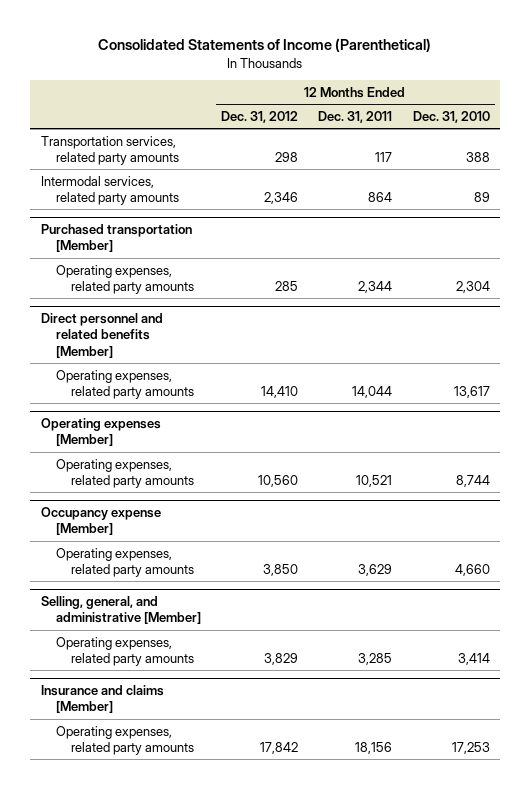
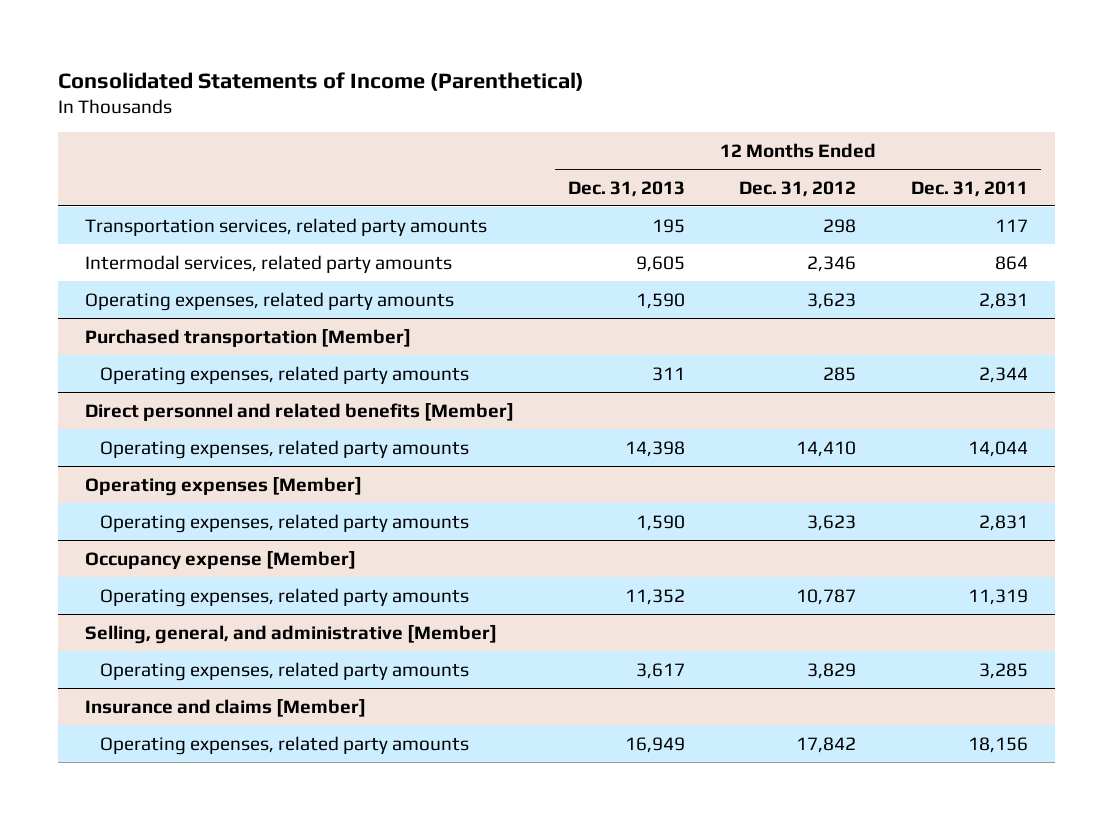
[412,110,490,123] Dec. 31, 2010 -> none
none -> [568,180,686,197] Dec. 31, 2013
none -> [85,291,455,311] Operating expenses, related party amounts
[258,475,299,488] 10,560 -> [807,514,857,531] 3,623
[356,475,393,488] 10,521 -> [978,514,1028,531] 2,831
[263,564,299,577] 3,850 -> [796,588,857,605] 10,787
[358,564,393,577] 3,629 -> [967,588,1028,605] 11,319

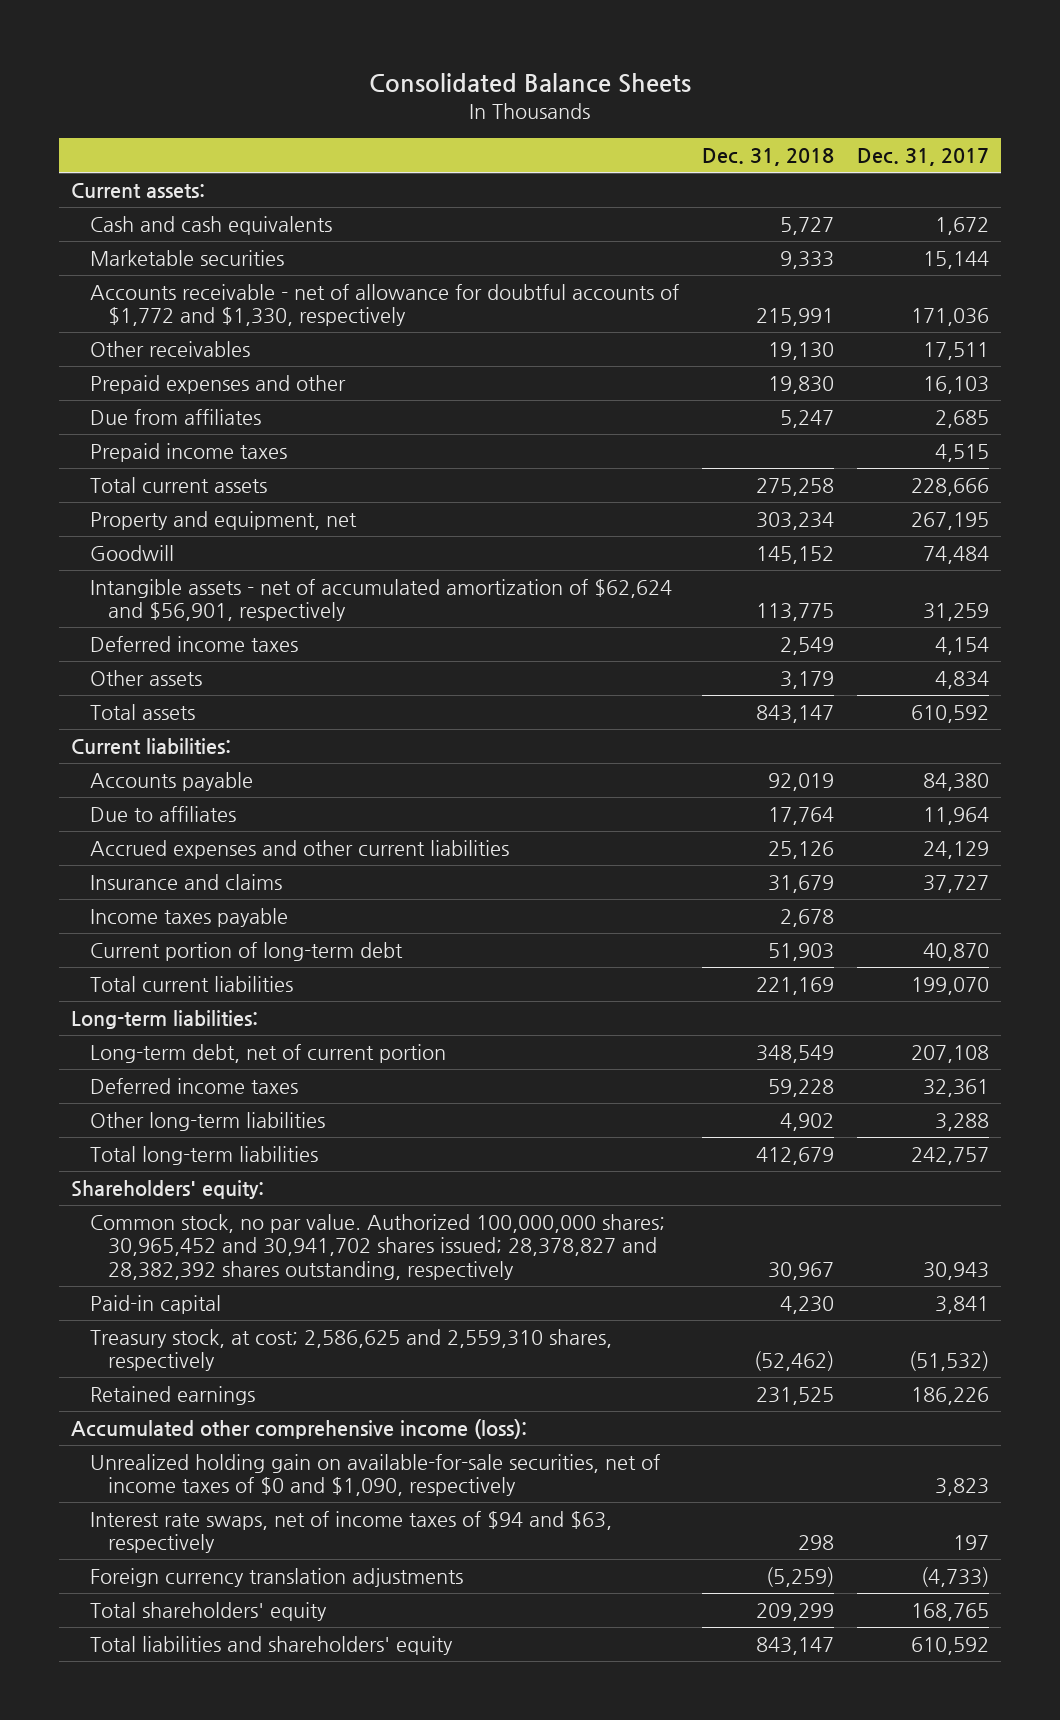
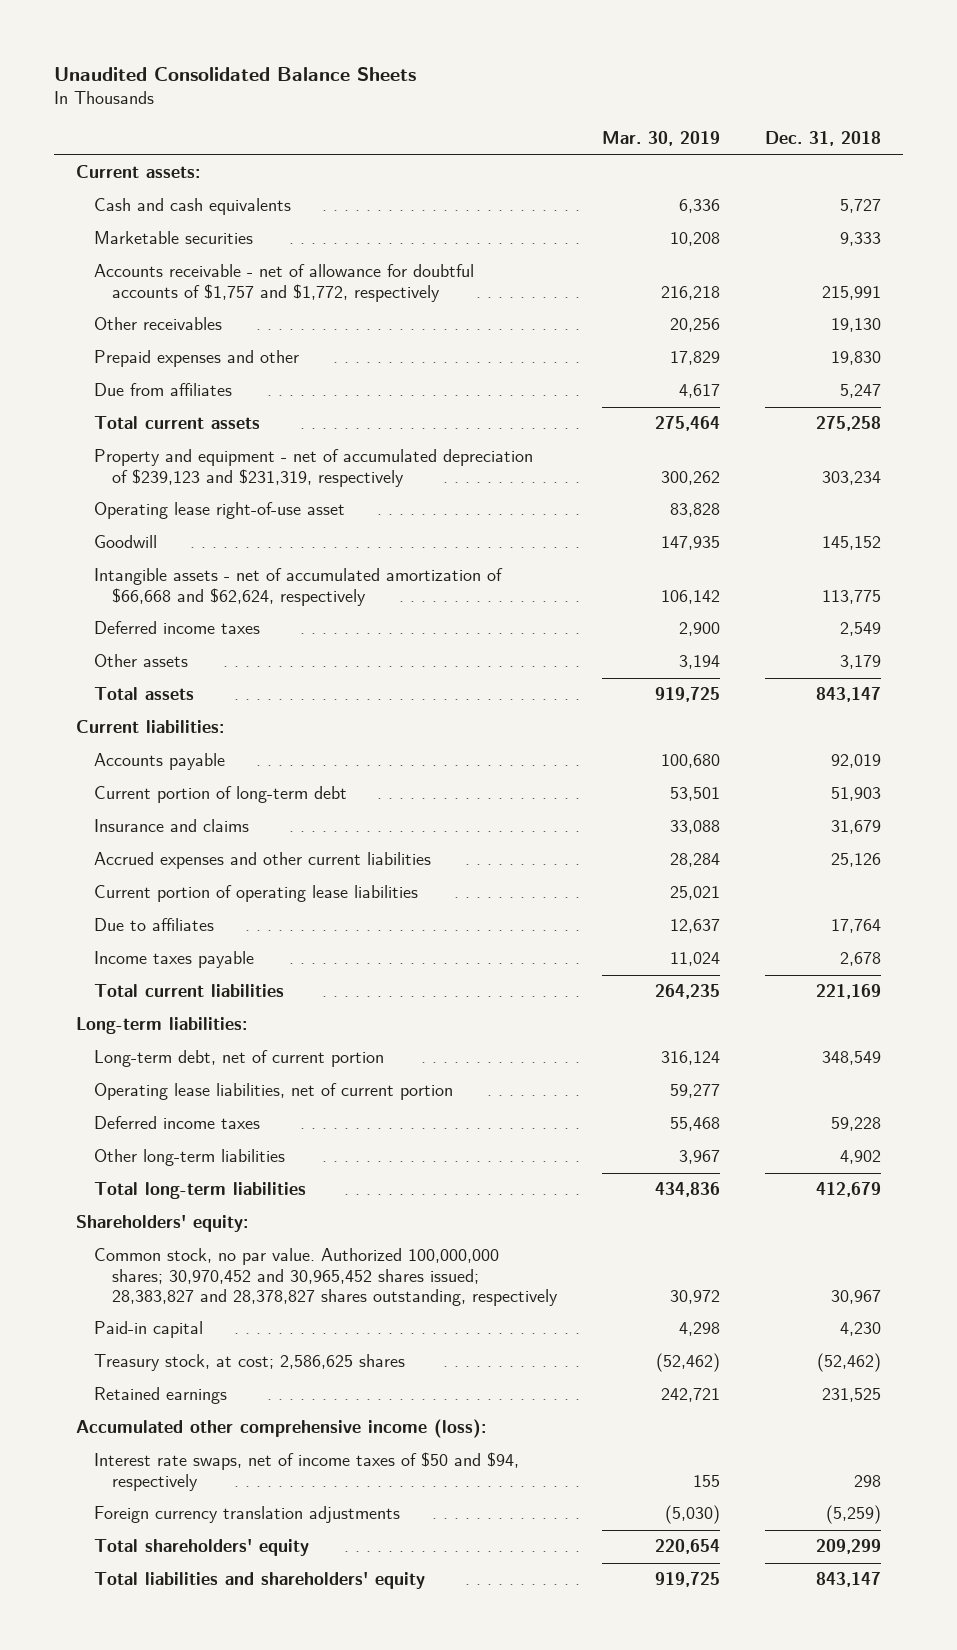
[368,72,691,93] Consolidated Balance Sheets -> [54,67,417,82] Unaudited Consolidated Balance Sheets
[857,148,990,167] Dec. 31, 2017 -> none
none -> [601,131,720,147] Mar. 30, 2019
[89,284,679,327] Accounts receivable - net of allowance for doubtful accounts of $1,772 and $1,330, respectively -> [94,264,475,302] Accounts receivable - net of allowance for doubtful accounts of $1,757 and $1,772, respectively
[89,443,287,463] Prepaid income taxes -> none
[89,511,357,531] Property and equipment, net -> [94,449,534,487] Property and equipment - net of accumulated depreciation of $239,123 and $231,319, respectively
none -> [94,502,346,520] Operating lease right-of-use asset
[89,579,672,622] Intangible assets - net of accumulated amortization of $62,624 and $56,901, respectively -> [94,568,504,606] Intangible assets - net of accumulated amortization of $66,668 and $62,624, respectively
[89,942,403,962] Current portion of long-term debt -> [94,786,348,804] Current portion of long-term debt
[89,840,509,860] Accrued expenses and other current liabilities -> [94,852,432,870] Accrued expenses and other current liabilities
none -> [94,885,419,903] Current portion of operating lease liabilities
[89,806,236,823] Due to affiliates -> [94,918,215,932] Due to affiliates
none -> [94,1083,454,1101] Operating lease liabilities, net of current portion
[89,1214,665,1280] Common stock, no par value. Authorized 100,000,000 shares; 30,965,452 and 30,941,702 shares issued; 28,378,827 and 28,382,392 shares outstanding, respectively -> [94,1248,559,1306] Common stock, no par value. Authorized 100,000,000 shares; 30,970,452 and 30,965,452 shares issued; 28,383,827 and 28,378,827 shares outstanding, respectively
[89,1329,612,1372] Treasury stock, at cost; 2,586,625 and 2,559,310 shares, respectively -> [94,1354,406,1372] Treasury stock, at cost; 2,586,625 shares
[89,1454,660,1497] Unrealized holding gain on available-for-sale securities, net of income taxes of $0 and $1,090, respectively -> none
[89,1511,612,1554] Interest rate swaps, net of income taxes of $94 and $63, respectively -> [94,1452,520,1491] Interest rate swaps, net of income taxes of $50 and $94, respectively

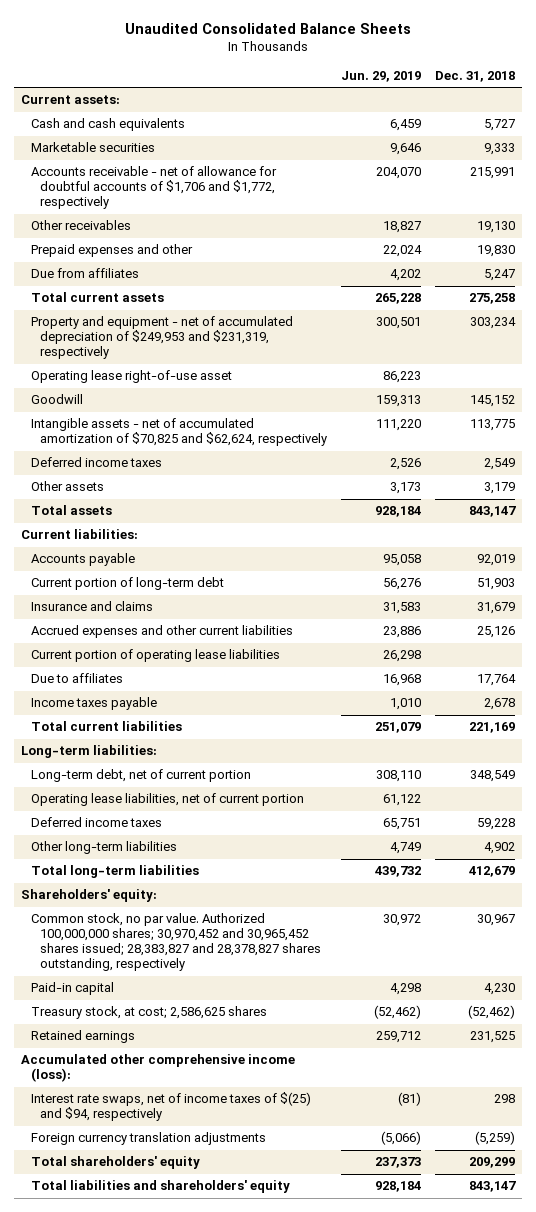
[601,131,720,147] Mar. 30, 2019 -> none
none -> [341,71,422,83] Jun. 29, 2019
[94,264,475,302] Accounts receivable - net of allowance for doubtful accounts of $1,757 and $1,772, respectively -> [30,166,277,210] Accounts receivable - net of allowance for doubtful accounts of $1,706 and $1,772, respectively
[94,449,534,487] Property and equipment - net of accumulated depreciation of $239,123 and $231,319, respectively -> [30,316,293,360] Property and equipment - net of accumulated depreciation of $249,953 and $231,319, respectively
[94,568,504,606] Intangible assets - net of accumulated amortization of $66,668 and $62,624, respectively -> [30,418,328,447] Intangible assets - net of accumulated amortization of $70,825 and $62,624, respectively
[94,1452,520,1491] Interest rate swaps, net of income taxes of $50 and $94, respectively -> [30,1092,311,1122] Interest rate swaps, net of income taxes of $(25) and $94, respectively

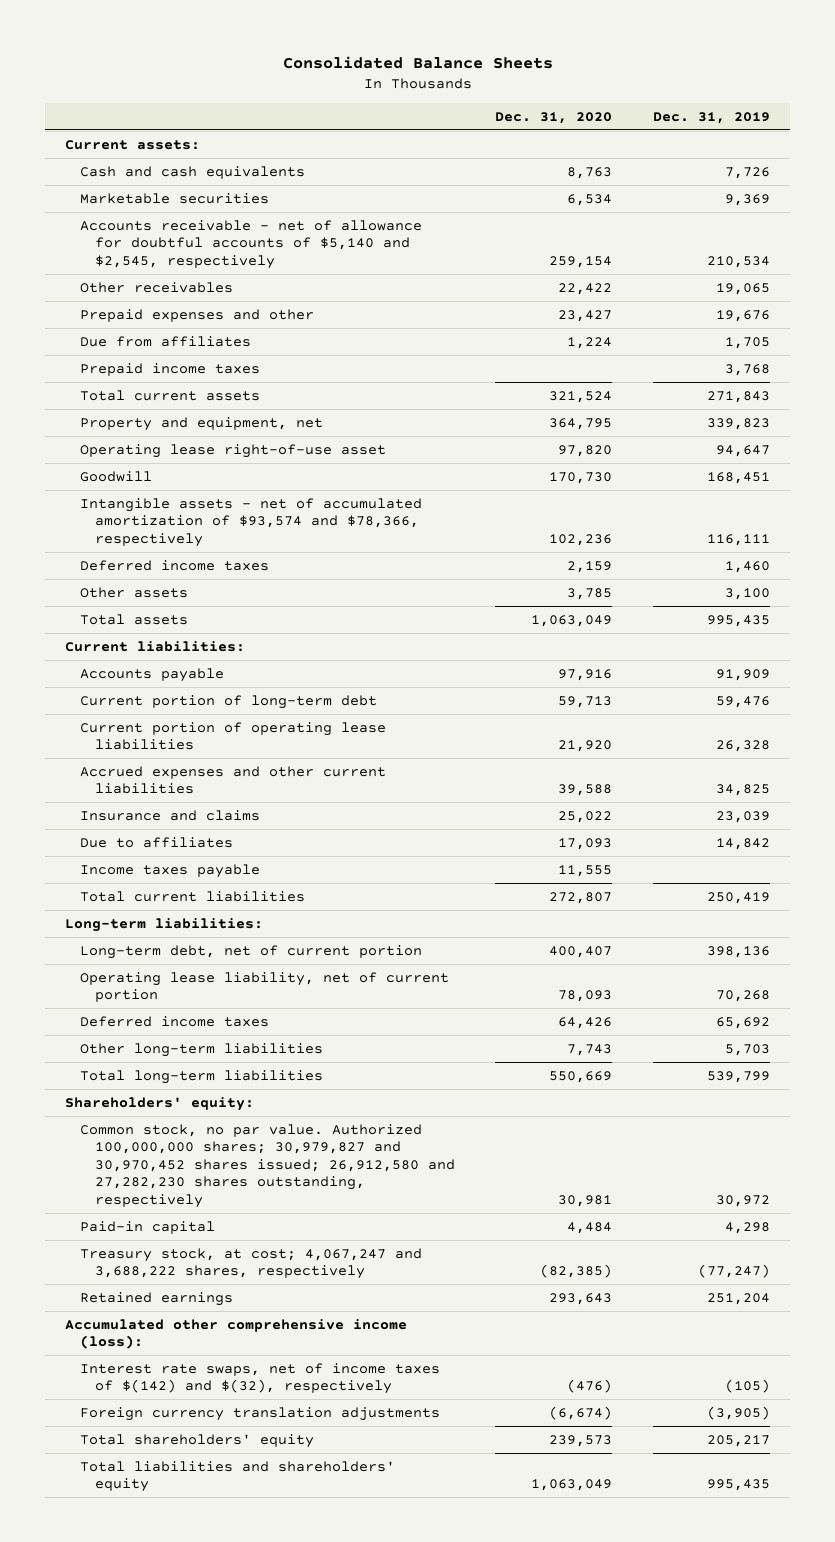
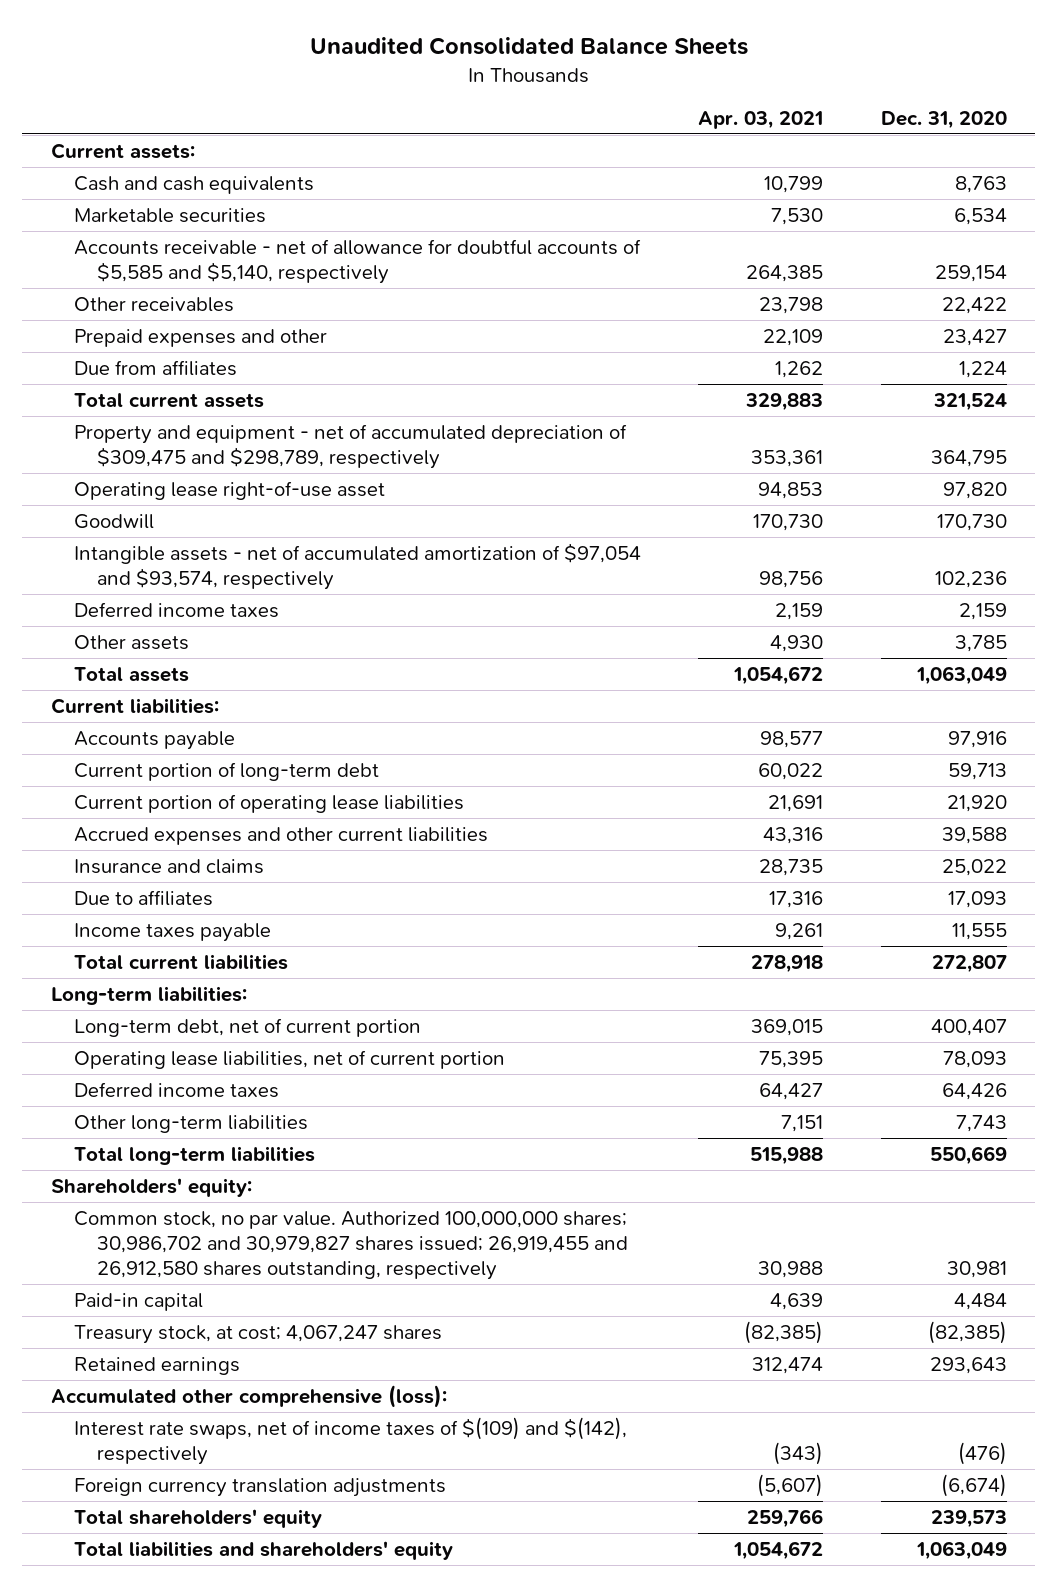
[282,56,553,70] Consolidated Balance Sheets -> [309,36,748,55] Unaudited Consolidated Balance Sheets
[652,112,770,125] Dec. 31, 2019 -> none
none -> [698,110,824,129] Apr. 03, 2021
[80,219,423,269] Accounts receivable - net of allowance for doubtful accounts of $5,140 and $2,545, respectively -> [73,238,641,284] Accounts receivable - net of allowance for doubtful accounts of $5,585 and $5,140, respectively
[80,362,261,376] Prepaid income taxes -> none
[80,416,324,431] Property and equipment, net -> [73,423,627,469] Property and equipment - net of accumulated depreciation of $309,475 and $298,789, respectively
[80,497,423,547] Intangible assets - net of accumulated amortization of $93,574 and $78,366, respectively -> [73,542,641,590] Intangible assets - net of accumulated amortization of $97,054 and $93,574, respectively
[80,971,450,1003] Operating lease liability, net of current portion -> [73,1049,505,1069] Operating lease liabilities, net of current portion
[80,1123,455,1208] Common stock, no par value. Authorized 100,000,000 shares; 30,979,827 and 30,970,452 shares issued; 26,912,580 and 27,282,230 shares outstanding, respectively -> [73,1210,628,1281] Common stock, no par value. Authorized 100,000,000 shares; 30,986,702 and 30,979,827 shares issued; 26,919,455 and 26,912,580 shares outstanding, respectively
[80,1247,423,1280] Treasury stock, at cost; 4,067,247 and 3,688,222 shares, respectively -> [73,1324,442,1344] Treasury stock, at cost; 4,067,247 shares
[65,1318,408,1350] Accumulated other comprehensive income (loss): -> [50,1384,447,1408] Accumulated other comprehensive (loss):
[80,1362,441,1395] Interest rate swaps, net of income taxes of $(142) and $(32), respectively -> [73,1416,627,1465] Interest rate swaps, net of income taxes of $(109) and $(142), respectively

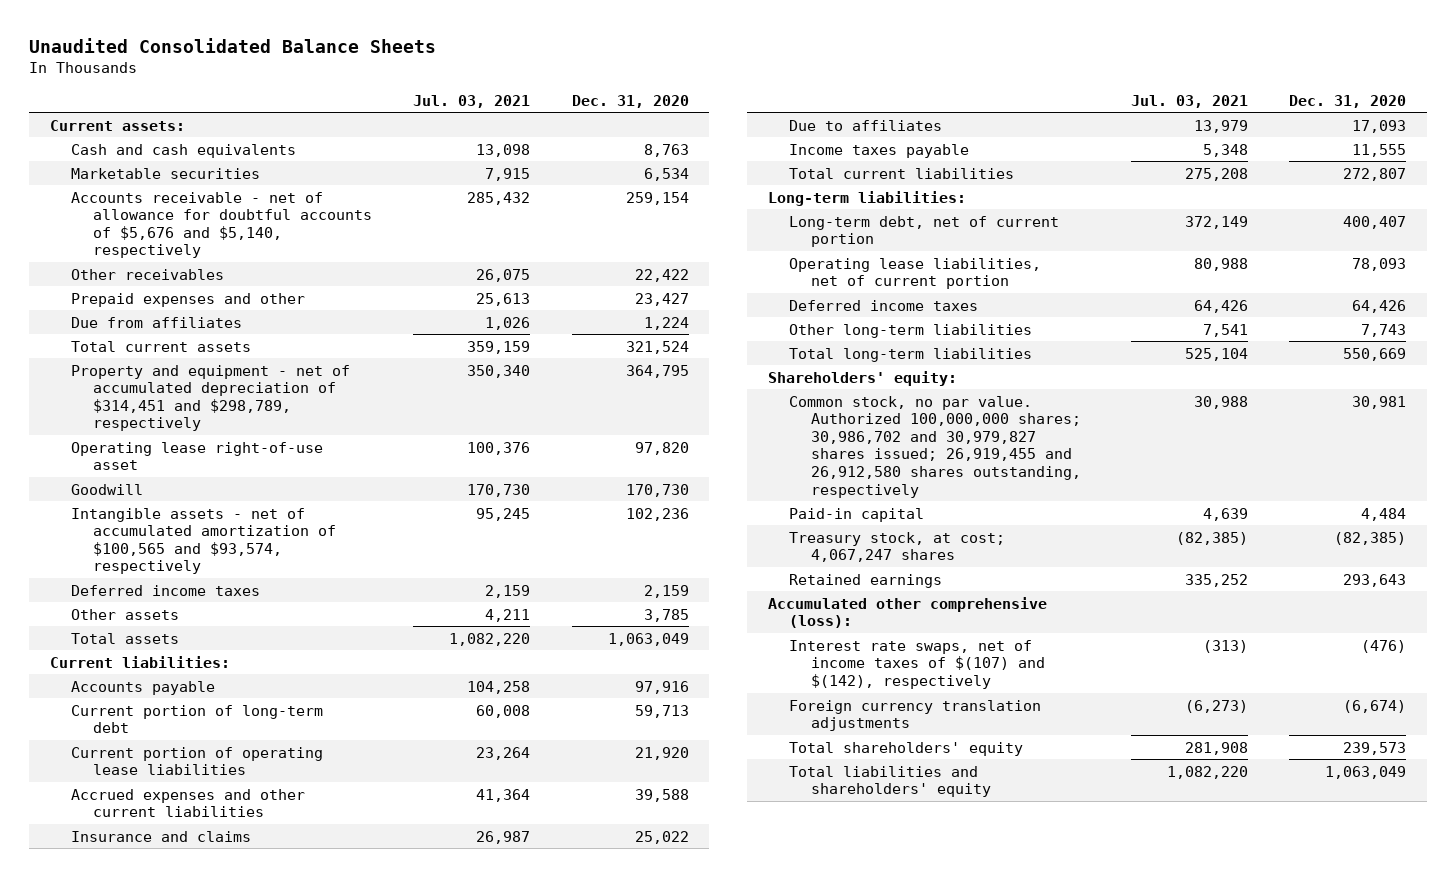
[698,110,824,129] Apr. 03, 2021 -> none
none -> [413,94,531,108] Jul. 03, 2021
[73,238,641,284] Accounts receivable - net of allowance for doubtful accounts of $5,585 and $5,140, respectively -> [71,191,373,259] Accounts receivable - net of allowance for doubtful accounts of $5,676 and $5,140, respectively
[73,423,627,469] Property and equipment - net of accumulated depreciation of $309,475 and $298,789, respectively -> [71,364,351,432] Property and equipment - net of accumulated depreciation of $314,451 and $298,789, respectively
[73,542,641,590] Intangible assets - net of accumulated amortization of $97,054 and $93,574, respectively -> [71,507,337,575] Intangible assets - net of accumulated amortization of $100,565 and $93,574, respectively
[73,1416,627,1465] Interest rate swaps, net of income taxes of $(109) and $(142), respectively -> [789,639,1045,689] Interest rate swaps, net of income taxes of $(107) and $(142), respectively

